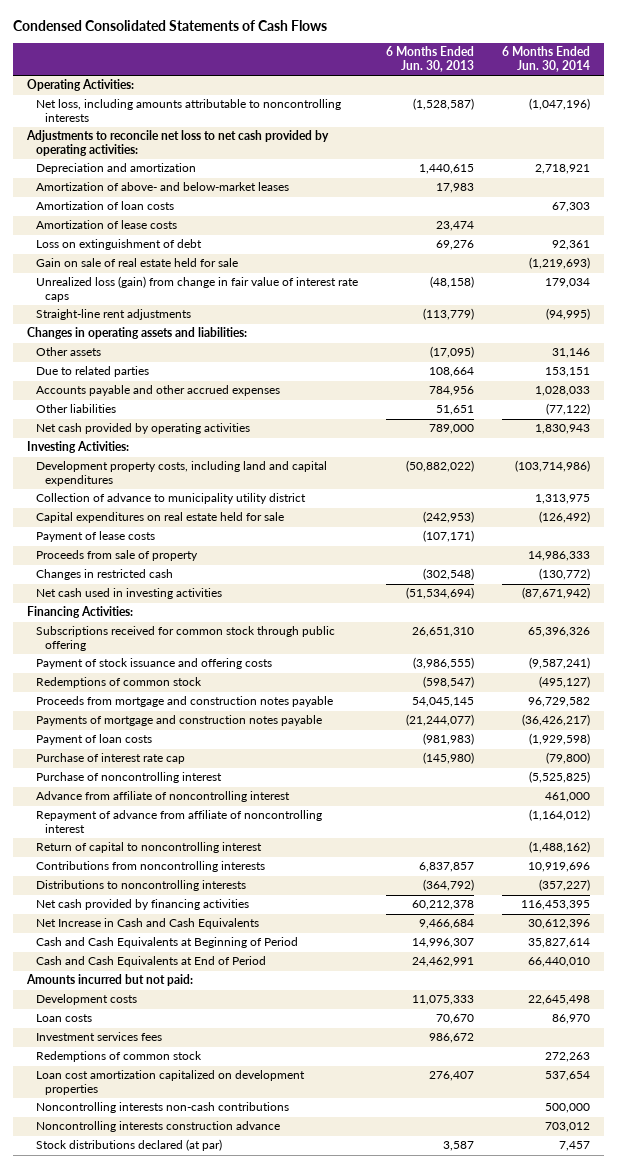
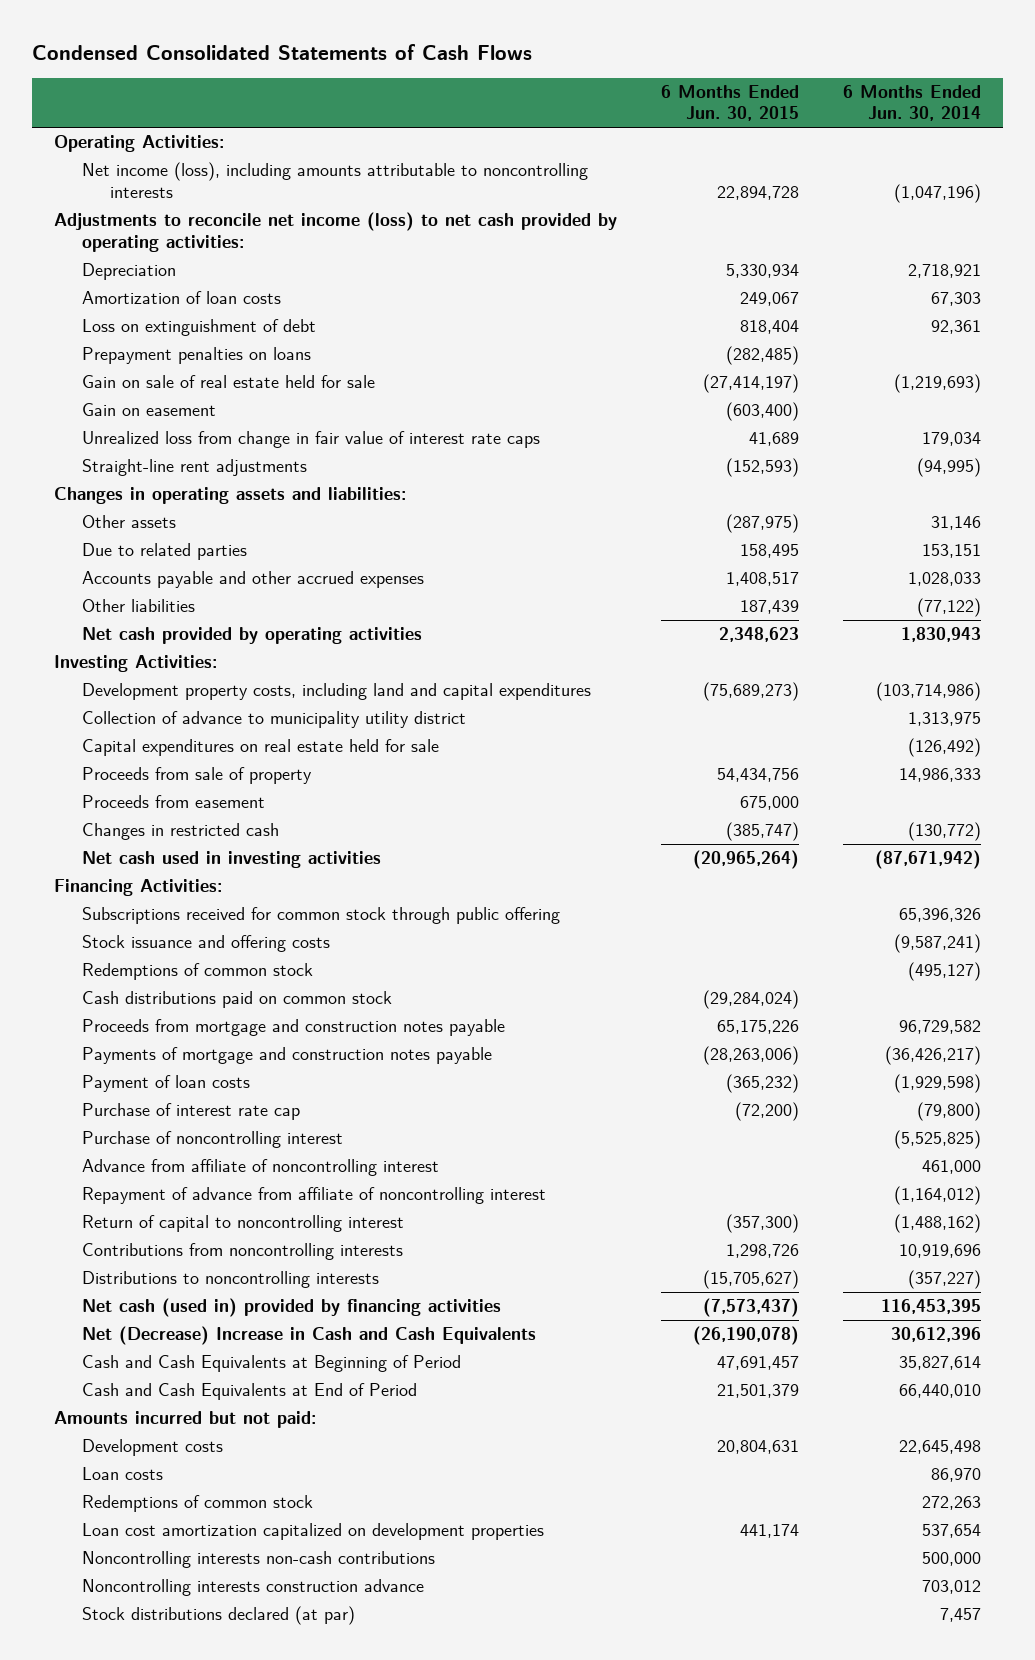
[385,46,474,73] 6 Months Ended Jun. 30, 2013 -> none
none -> [660,85,799,122] 6 Months Ended Jun. 30, 2015
[36,182,290,192] Amortization of above- and below-market leases -> none
[36,99,342,123] Net loss, including amounts attributable to noncontrolling interests -> [81,162,588,198] Net income (loss), including amounts attributable to noncontrolling interests
[25,130,329,157] Adjustments to reconcile net loss to net cash provided by operating activities: -> [53,212,617,252] Adjustments to reconcile net income (loss) to net cash provided by operating activities:
[36,163,197,175] Depreciation and amortization -> [81,263,176,281] Depreciation
[36,220,178,230] Amortization of lease costs -> none
none -> [81,347,311,365] Prepayment penalties on loans
none -> [81,403,216,417] Gain on easement
[36,276,359,303] Unrealized loss (gain) from change in fair value of interest rate caps -> [81,431,540,449] Unrealized loss from change in fair value of interest rate caps
[36,531,156,543] Payment of lease costs -> none
none -> [81,795,265,809] Proceeds from easement
[36,658,273,670] Payment of stock issuance and offering costs -> [81,935,330,953] Stock issuance and offering costs
none -> [81,991,392,1009] Cash distributions paid on common stock
[36,899,250,911] Net cash provided by financing activities -> [81,1298,501,1318] Net cash (used in) provided by financing activities
[36,918,260,930] Net Increase in Cash and Cash Equivalents -> [81,1326,536,1346] Net (Decrease) Increase in Cash and Cash Equivalents
[36,1032,163,1042] Investment services fees -> none

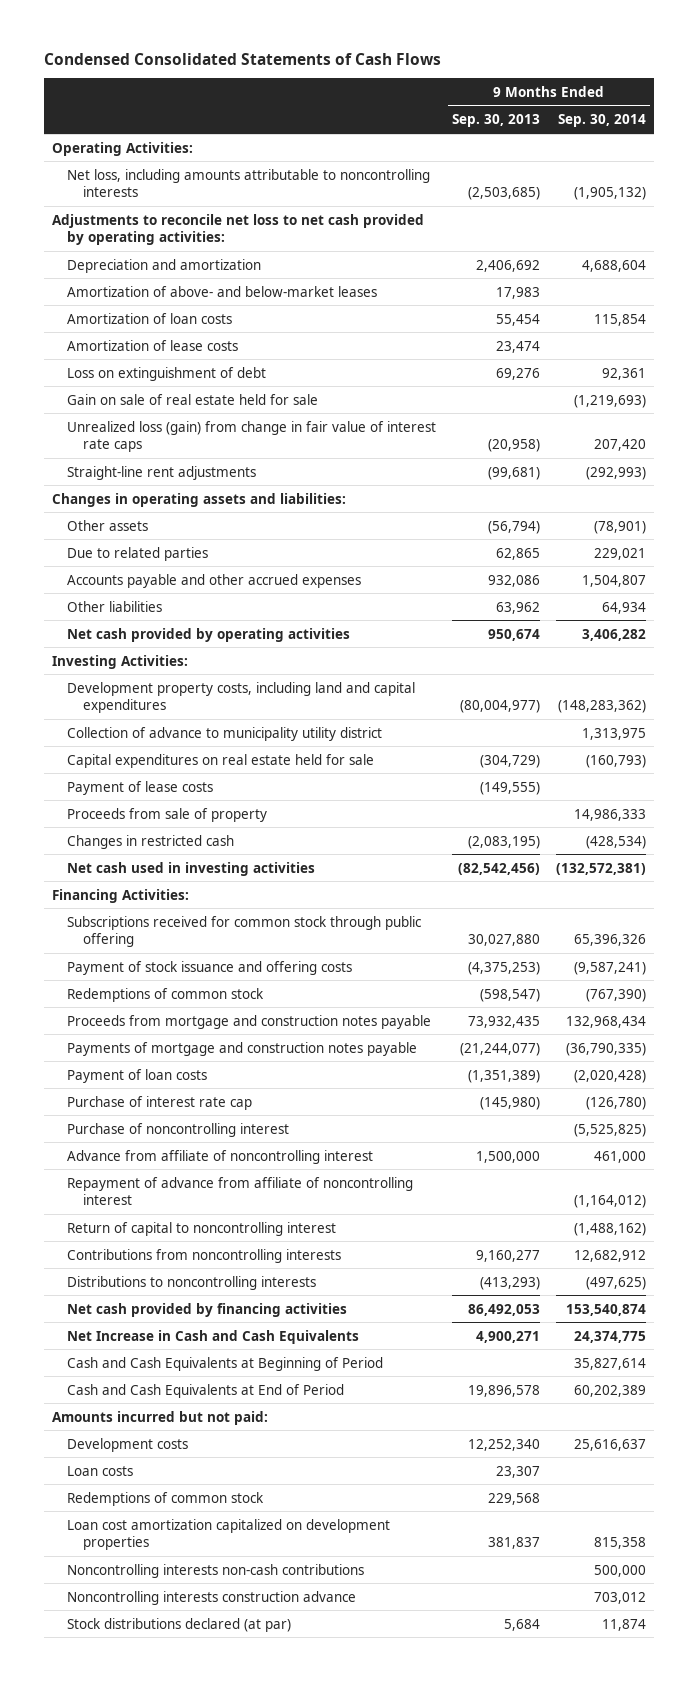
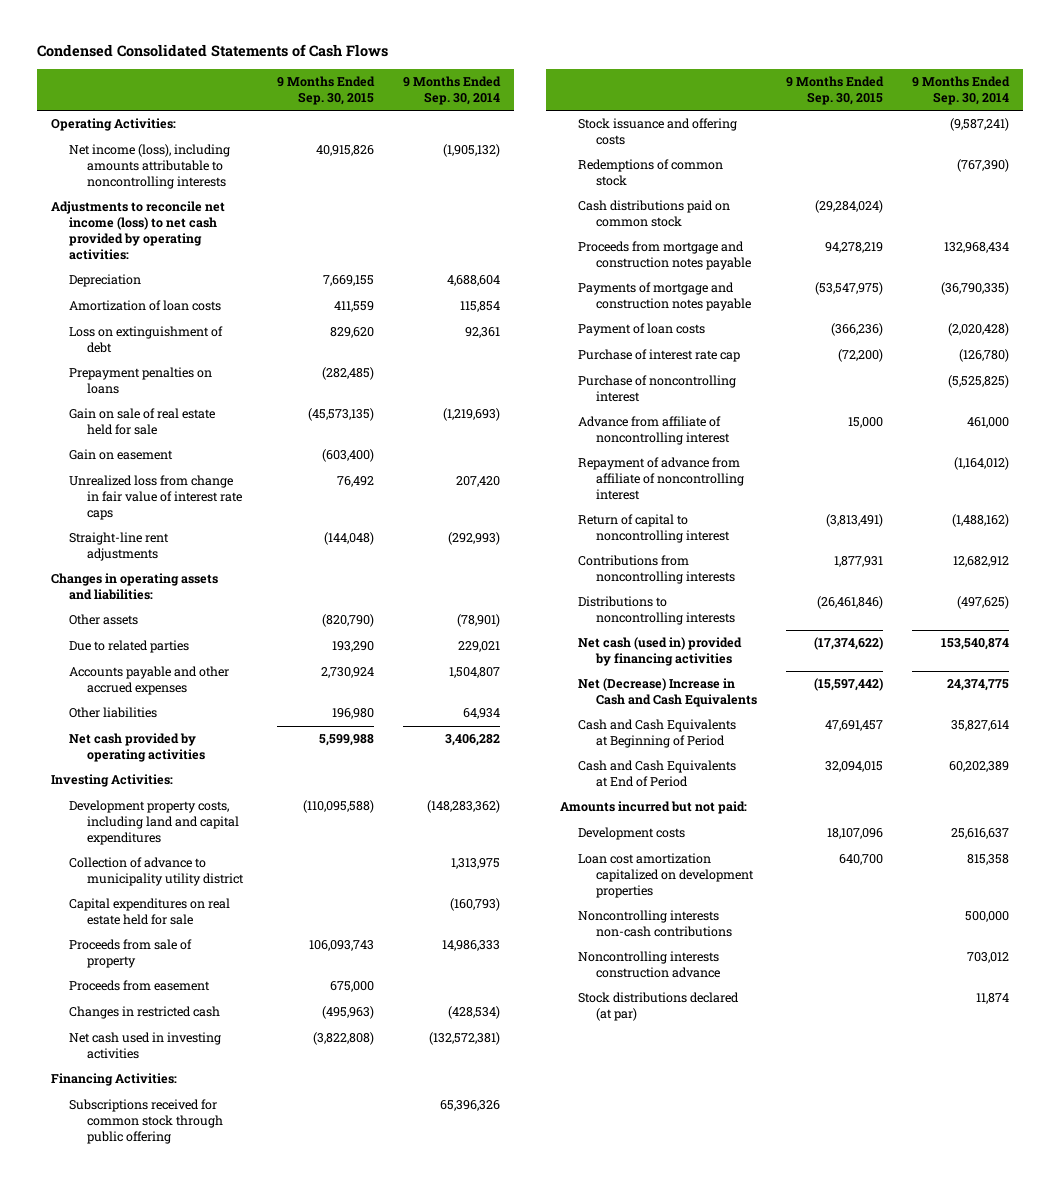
[452,114,541,128] Sep. 30, 2013 -> none
none -> [277,76,376,105] 9 Months Ended Sep. 30, 2015
[67,285,378,297] Amortization of above- and below-market leases -> none
[67,168,431,197] Net loss, including amounts attributable to noncontrolling interests -> [69,144,231,190] Net income (loss), including amounts attributable to noncontrolling interests
[51,213,424,245] Adjustments to reconcile net loss to net cash provided by operating activities: -> [50,201,225,260] Adjustments to reconcile net income (loss) to net cash provided by operating activities:
[67,258,262,273] Depreciation and amortization -> [69,274,142,288] Depreciation
[67,339,239,351] Amortization of lease costs -> none
none -> [69,367,213,395] Prepayment penalties on loans
none -> [69,449,174,461] Gain on easement
[67,420,437,452] Unrealized loss (gain) from change in fair value of interest rate caps -> [69,475,243,521] Unrealized loss from change in fair value of interest rate caps
[67,780,214,795] Payment of lease costs -> none
none -> [69,980,211,992] Proceeds from easement
[67,960,353,975] Payment of stock issuance and offering costs -> [578,118,738,146] Stock issuance and offering costs
none -> [578,200,731,228] Cash distributions paid on common stock
[67,1302,348,1317] Net cash provided by financing activities -> [578,637,743,667] Net cash (used in) provided by financing activities
[67,1329,360,1344] Net Increase in Cash and Cash Equivalents -> [578,678,758,708] Net (Decrease) Increase in Cash and Cash Equivalents
[67,1465,134,1476] Loan costs -> none
[67,1491,265,1506] Redemptions of common stock -> none

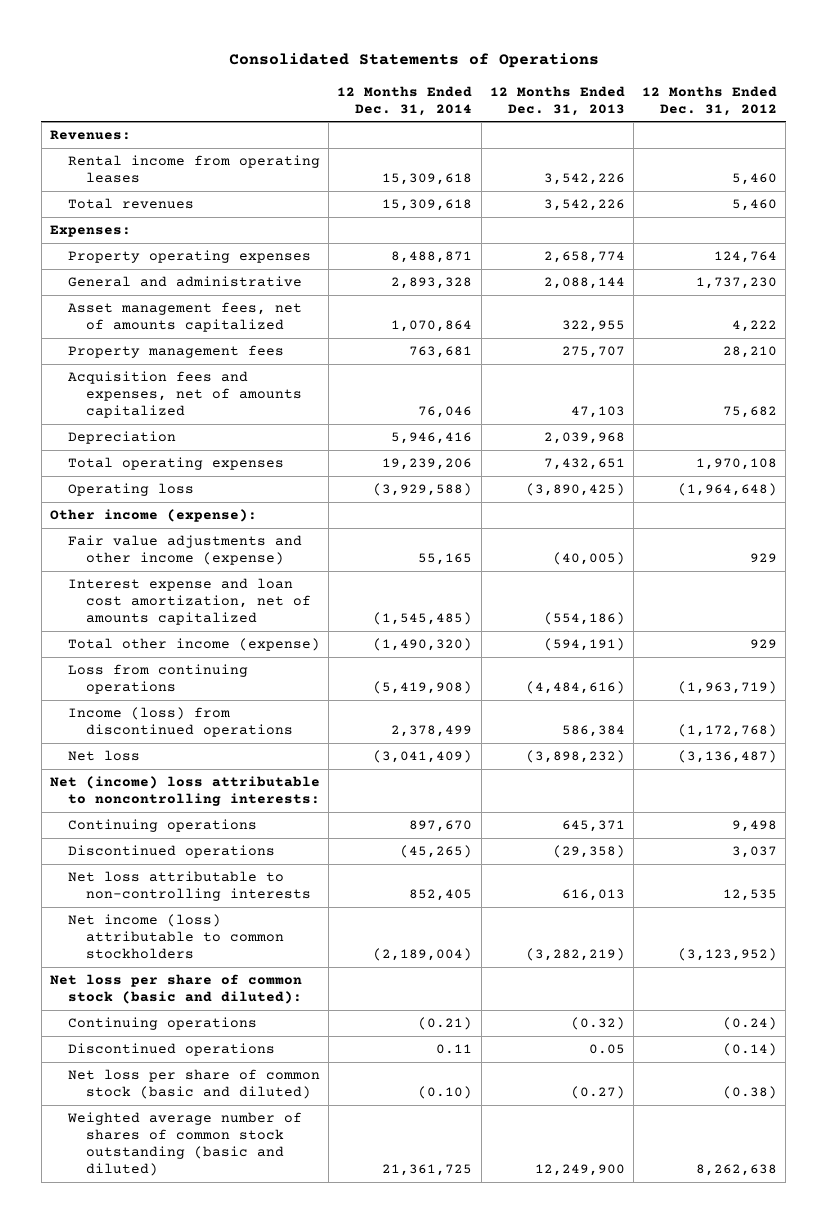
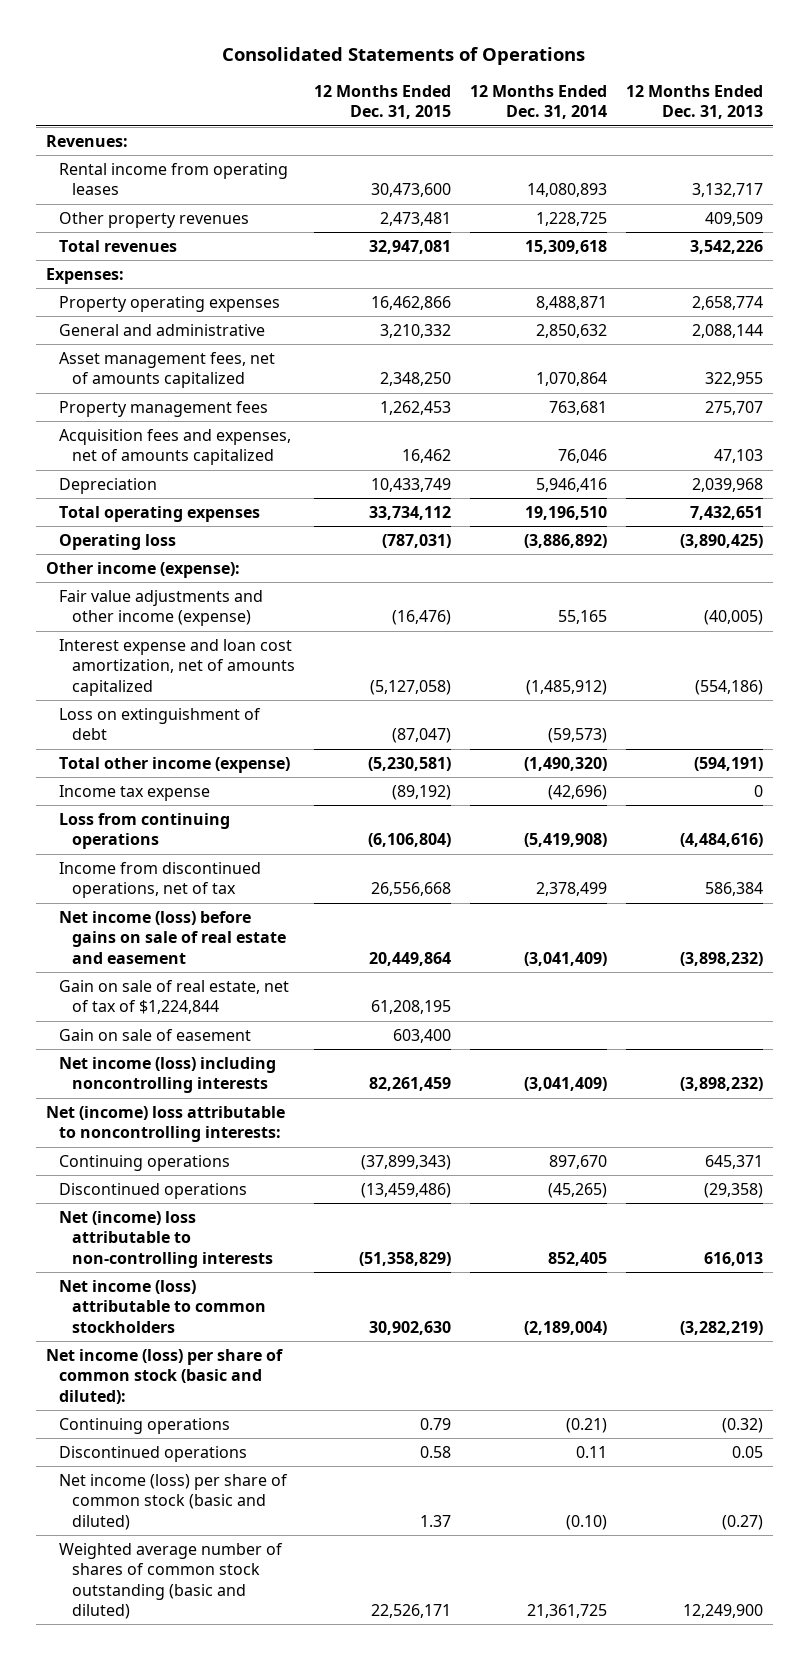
[641,85,777,116] 12 Months Ended Dec. 31, 2012 -> none
none -> [314,84,452,120] 12 Months Ended Dec. 31, 2015
[382,173,473,186] 15,309,618 -> [527,183,608,198] 14,080,893
[543,173,625,186] 3,542,226 -> [692,183,764,198] 3,132,717
none -> [58,211,249,228] Other property revenues
[391,277,473,290] 2,893,328 -> [536,323,608,338] 2,850,632
[382,458,473,471] 19,239,206 -> [525,505,608,520] 19,196,510
[373,483,473,497] (3,929,588) -> [524,533,608,548] (3,886,892)
[373,612,473,626] (1,545,485) -> [526,679,608,695] (1,485,912)
none -> [58,707,261,741] Loss on extinguishment of debt
none -> [58,784,210,801] Income tax expense
[68,707,294,738] Income (loss) from discontinued operations -> [58,861,261,899] Income from discontinued operations, net of tax
none -> [58,910,287,964] Net income (loss) before gains on sale of real estate and easement
none -> [58,979,289,1015] Gain on sale of real estate, net of tax of $1,224,844
none -> [58,1028,251,1041] Gain on sale of easement
[68,750,141,762] Net loss -> [58,1056,276,1094] Net income (loss) including noncontrolling interests
[68,871,312,902] Net loss attributable to non-controlling interests -> [58,1210,274,1268] Net (income) loss attributable to non-controlling interests
[50,974,303,1005] Net loss per share of common stock (basic and diluted): -> [45,1348,283,1404] Net income (loss) per share of common stock (basic and diluted):
[68,1069,321,1100] Net loss per share of common stock (basic and diluted) -> [58,1473,288,1530] Net income (loss) per share of common stock (basic and diluted)

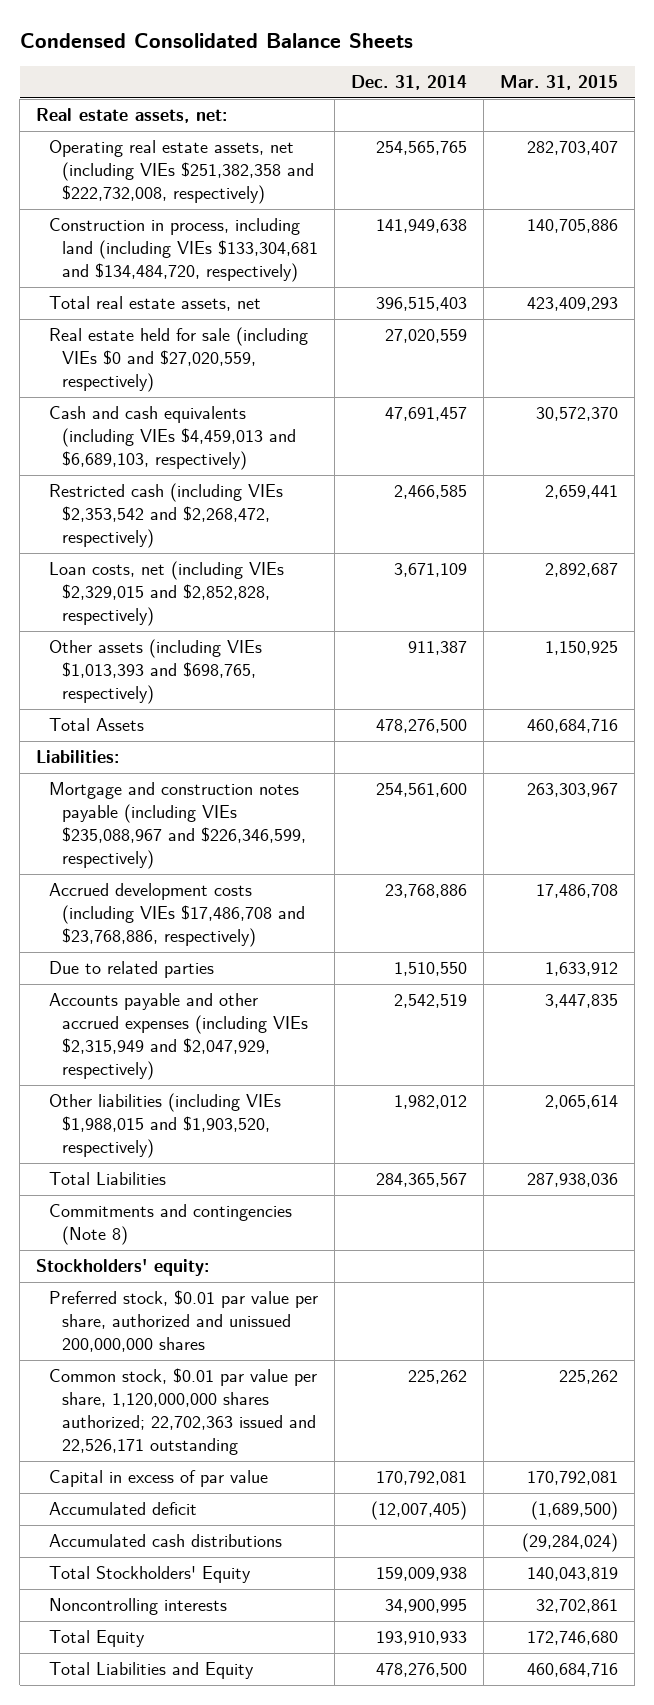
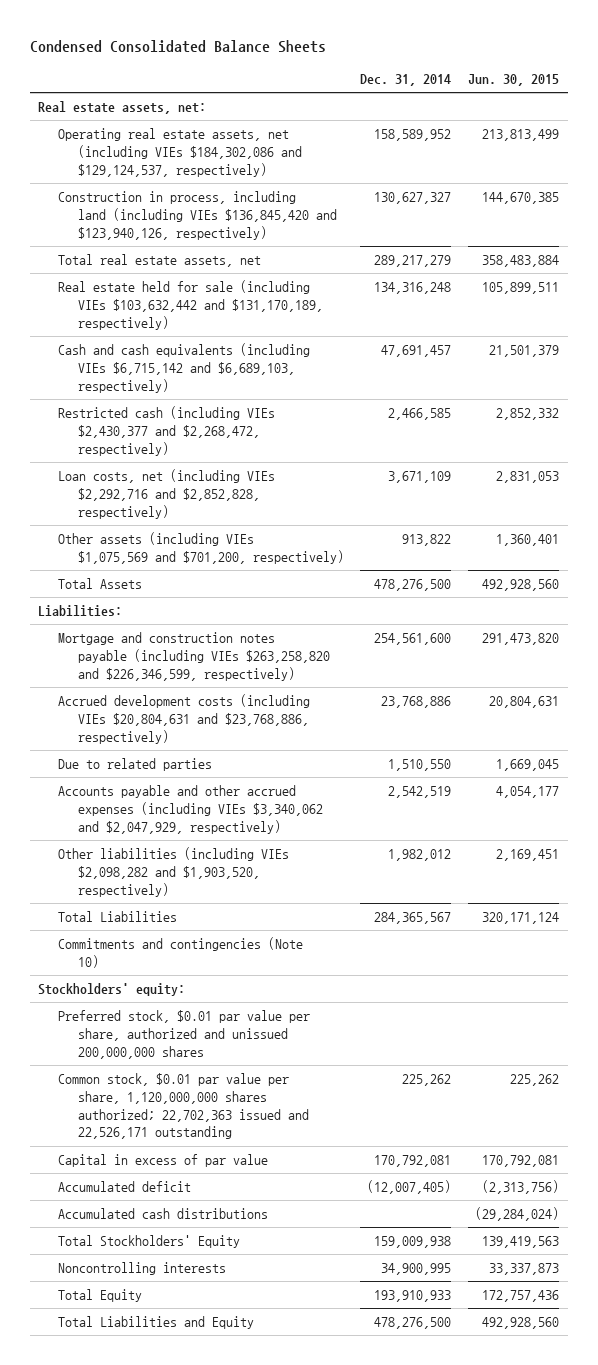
[500,75,619,91] Mar. 31, 2015 -> none
none -> [468,74,560,87] Jun. 30, 2015
[49,140,315,205] Operating real estate assets, net (including VIEs $251,382,358 and $222,732,008, respectively) -> [58,127,302,177] Operating real estate assets, net (including VIEs $184,302,086 and $129,124,537, respectively)
[376,141,468,156] 254,565,765 -> [374,128,452,141] 158,589,952
[49,218,319,283] Construction in process, including land (including VIEs $133,304,681 and $134,484,720, respectively) -> [58,190,337,240] Construction in process, including land (including VIEs $136,845,420 and $123,940,126, respectively)
[376,219,468,234] 141,949,638 -> [374,191,452,204] 130,627,327
[376,297,468,312] 396,515,403 -> [374,254,452,267] 289,217,279
[49,327,309,393] Real estate held for sale (including VIEs $0 and $27,020,559, respectively) -> [58,279,323,330] Real estate held for sale (including VIEs $103,632,442 and $131,170,189, respectively)
[385,329,468,344] 27,020,559 -> [374,281,452,294] 134,316,248
[49,406,297,471] Cash and cash equivalents (including VIEs $4,459,013 and $6,689,103, respectively) -> [58,342,311,393] Cash and cash equivalents (including VIEs $6,715,142 and $6,689,103, respectively)
[49,483,284,549] Restricted cash (including VIEs $2,353,542 and $2,268,472, respectively) -> [58,405,276,456] Restricted cash (including VIEs $2,430,377 and $2,268,472, respectively)
[49,561,285,627] Loan costs, net (including VIEs $2,329,015 and $2,852,828, respectively) -> [58,468,276,519] Loan costs, net (including VIEs $2,292,716 and $2,852,828, respectively)
[49,639,263,705] Other assets (including VIEs $1,013,393 and $698,765, respectively) -> [58,531,344,564] Other assets (including VIEs $1,075,569 and $701,200, respectively)
[408,641,468,656] 911,387 -> [402,533,452,546] 913,822
[49,782,307,870] Mortgage and construction notes payable (including VIEs $235,088,967 and $226,346,599, respectively) -> [58,631,330,681] Mortgage and construction notes payable (including VIEs $263,258,820 and $226,346,599, respectively)
[49,883,306,948] Accrued development costs (including VIEs $17,486,708 and $23,768,886, respectively) -> [58,693,311,744] Accrued development costs (including VIEs $20,804,631 and $23,768,886, respectively)
[49,993,309,1081] Accounts payable and other accrued expenses (including VIEs $2,315,949 and $2,047,929, respectively) -> [58,784,323,834] Accounts payable and other accrued expenses (including VIEs $3,340,062 and $2,047,929, respectively)
[49,1093,282,1159] Other liabilities (including VIEs $1,988,015 and $1,903,520, respectively) -> [58,846,290,897] Other liabilities (including VIEs $2,098,282 and $1,903,520, respectively)
[49,1204,293,1246] Commitments and contingencies (Note 8) -> [58,936,304,968] Commitments and contingencies (Note 10)

